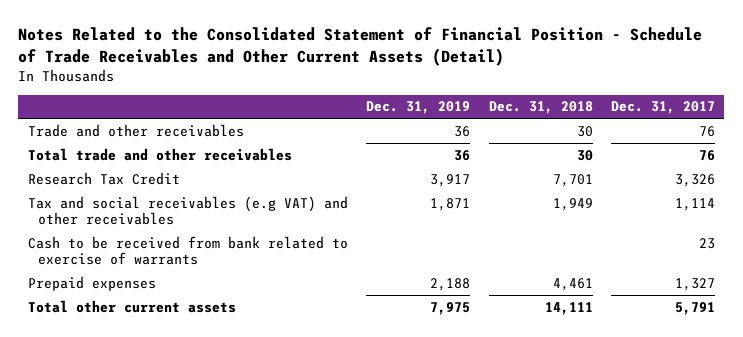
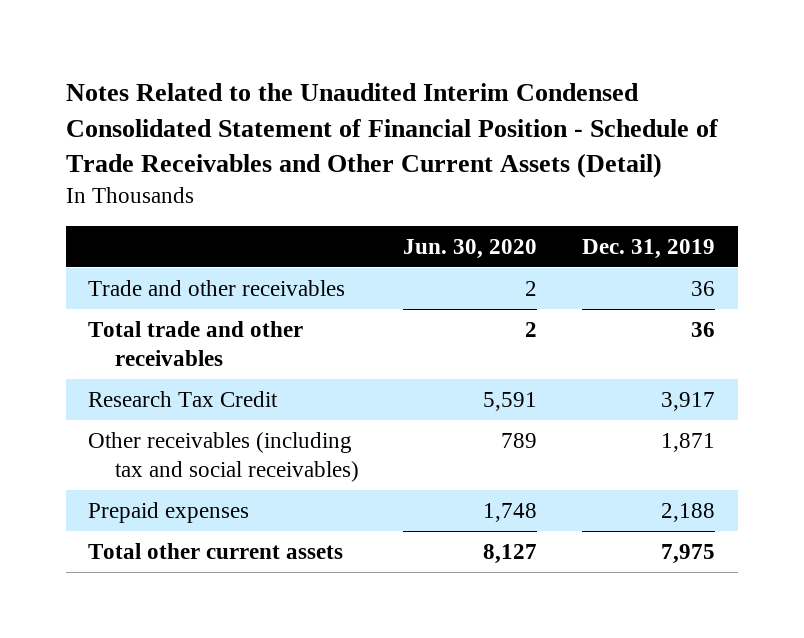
[18,27,703,66] Notes Related to the Consolidated Statement of Financial Position - Schedule of Trade Receivables and Other Current Assets (Detail) -> [66,83,719,179] Notes Related to the Unaudited Interim Condensed Consolidated Statement of Financial Position - Schedule of Trade Receivables and Other Current Assets (Detail)
[488,101,593,115] Dec. 31, 2018 -> none
[610,101,715,115] Dec. 31, 2017 -> none
none -> [403,238,538,259] Jun. 30, 2020
[27,235,348,266] Cash to be received from bank related to exercise of warrants -> none
[27,195,348,226] Tax and social receivables (e.g VAT) and other receivables -> [88,432,359,482] Other receivables (including tax and social receivables)

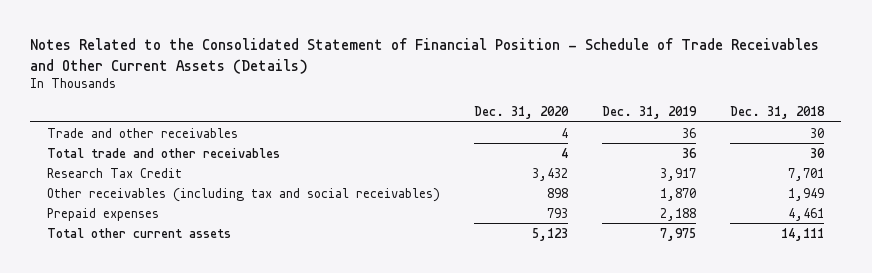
[66,83,719,179] Notes Related to the Unaudited Interim Condensed Consolidated Statement of Financial Position - Schedule of Trade Receivables and Other Current Assets (Detail) -> [30,38,820,74] Notes Related to the Consolidated Statement of Financial Position - Schedule of Trade Receivables and Other Current Assets (Details)
[403,238,538,259] Jun. 30, 2020 -> none
none -> [474,105,570,119] Dec. 31, 2020
none -> [730,105,826,119] Dec. 31, 2018
[661,433,716,453] 1,871 -> [660,187,697,201] 1,870

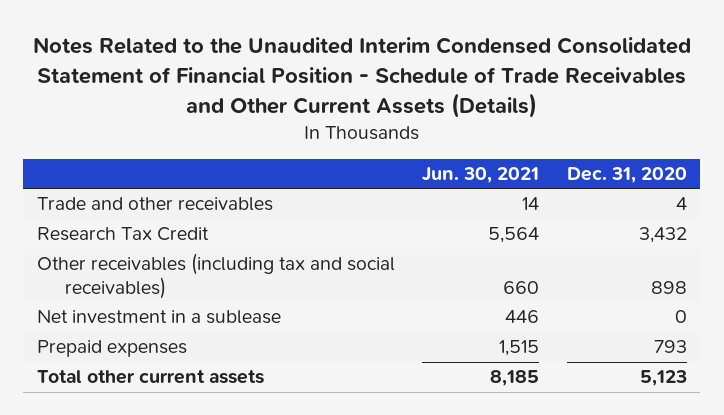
[30,38,820,74] Notes Related to the Consolidated Statement of Financial Position - Schedule of Trade Receivables and Other Current Assets (Details) -> [32,37,691,119] Notes Related to the Unaudited Interim Condensed Consolidated Statement of Financial Position - Schedule of Trade Receivables and Other Current Assets (Details)
[602,105,698,119] Dec. 31, 2019 -> none
[730,105,826,119] Dec. 31, 2018 -> none
none -> [422,167,540,184] Jun. 30, 2021
[47,147,281,158] Total trade and other receivables -> none
none -> [36,310,281,325] Net investment in a sublease

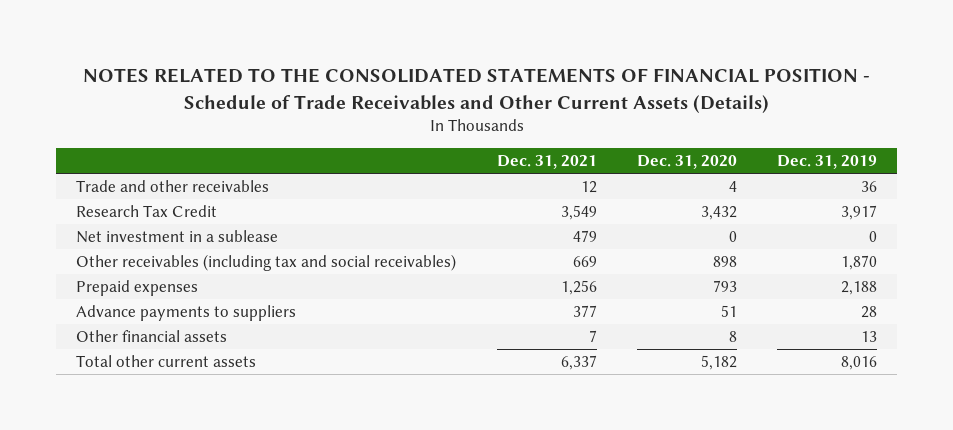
[32,37,691,119] Notes Related to the Unaudited Interim Condensed Consolidated Statement of Financial Position - Schedule of Trade Receivables and Other Current Assets (Details) -> [82,68,870,113] NOTES RELATED TO THE CONSOLIDATED STATEMENTS OF FINANCIAL POSITION - Schedule of Trade Receivables and Other Current Assets (Details)
[422,167,540,184] Jun. 30, 2021 -> none
none -> [496,155,597,170] Dec. 31, 2021
none -> [776,155,877,170] Dec. 31, 2019
[36,253,395,300] Other receivables (including tax and social receivables) -> [76,254,457,272] Other receivables (including tax and social receivables)
none -> [76,305,297,322] Advance payments to suppliers
none -> [76,330,228,343] Other financial assets
[639,370,687,387] 5,123 -> [700,355,737,371] 5,182

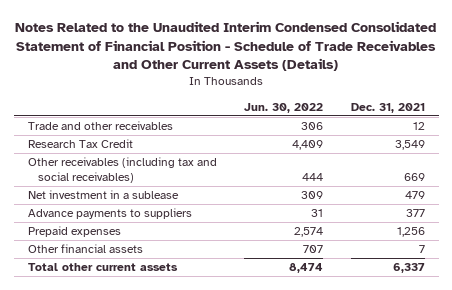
[82,68,870,113] NOTES RELATED TO THE CONSOLIDATED STATEMENTS OF FINANCIAL POSITION - Schedule of Trade Receivables and Other Current Assets (Details) -> [15,21,437,72] Notes Related to the Unaudited Interim Condensed Consolidated Statement of Financial Position - Schedule of Trade Receivables and Other Current Assets (Details)
[636,155,737,170] Dec. 31, 2020 -> none
[776,155,877,170] Dec. 31, 2019 -> none
none -> [244,102,324,113] Jun. 30, 2022
[76,230,279,244] Net investment in a sublease -> [27,190,179,200] Net investment in a sublease
[76,280,199,297] Prepaid expenses -> [27,226,121,238] Prepaid expenses

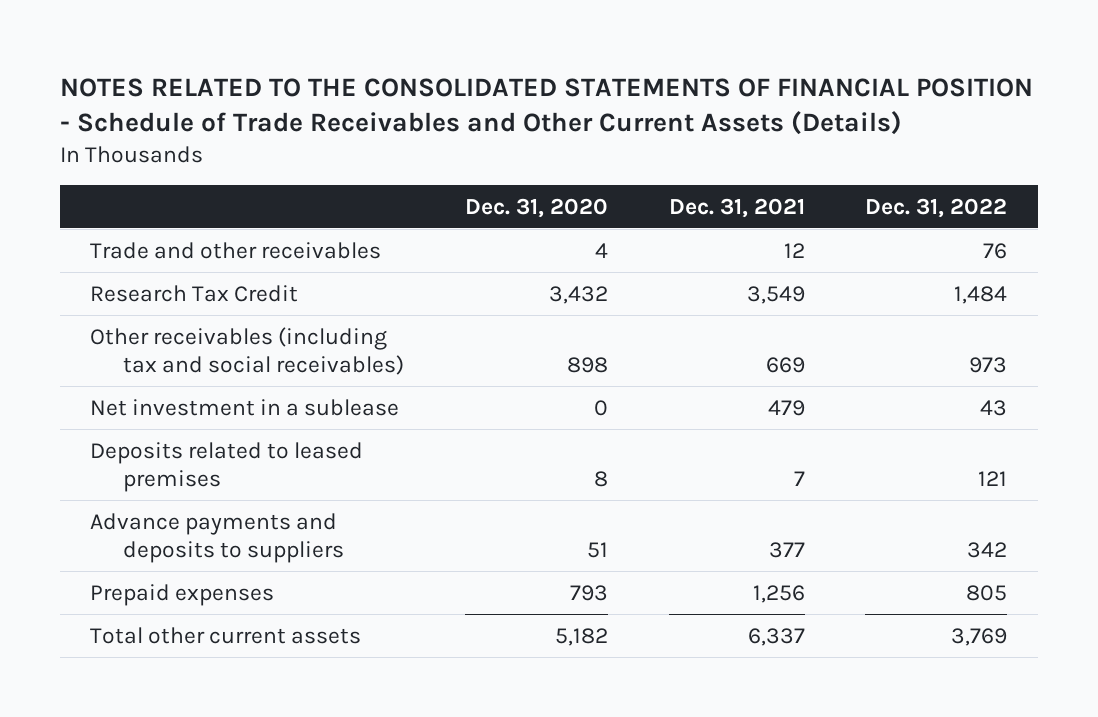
[15,21,437,72] Notes Related to the Unaudited Interim Condensed Consolidated Statement of Financial Position - Schedule of Trade Receivables and Other Current Assets (Details) -> [60,77,1034,136] NOTES RELATED TO THE CONSOLIDATED STATEMENTS OF FINANCIAL POSITION - Schedule of Trade Receivables and Other Current Assets (Details)
[244,102,324,113] Jun. 30, 2022 -> none
none -> [464,197,608,218] Dec. 31, 2020
none -> [865,197,1008,218] Dec. 31, 2022
none -> [90,441,364,492] Deposits related to leased premises
[27,208,192,220] Advance payments to suppliers -> [90,512,345,563] Advance payments and deposits to suppliers
[27,244,143,254] Other financial assets -> none

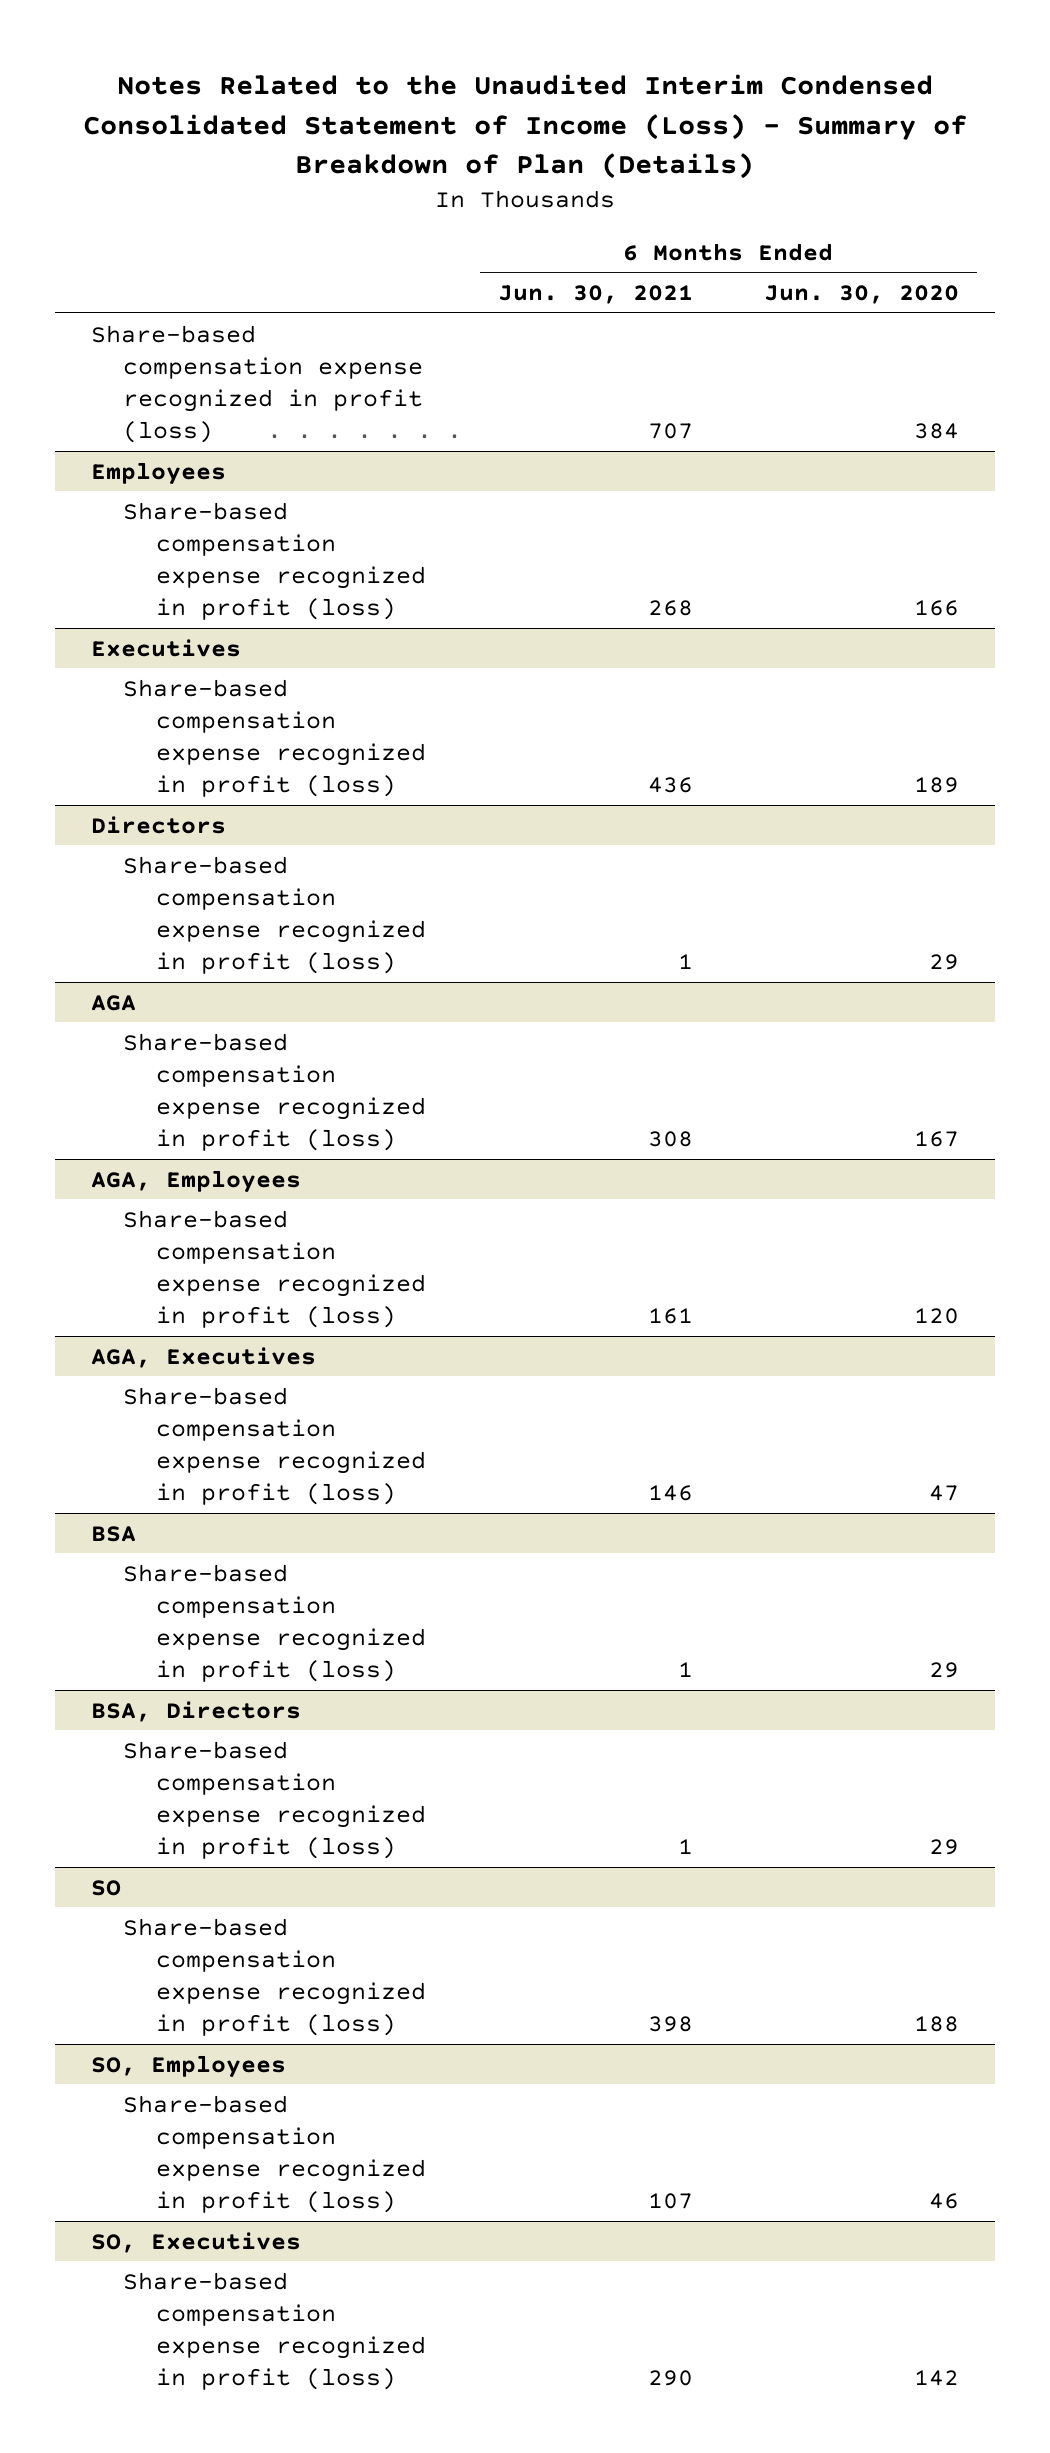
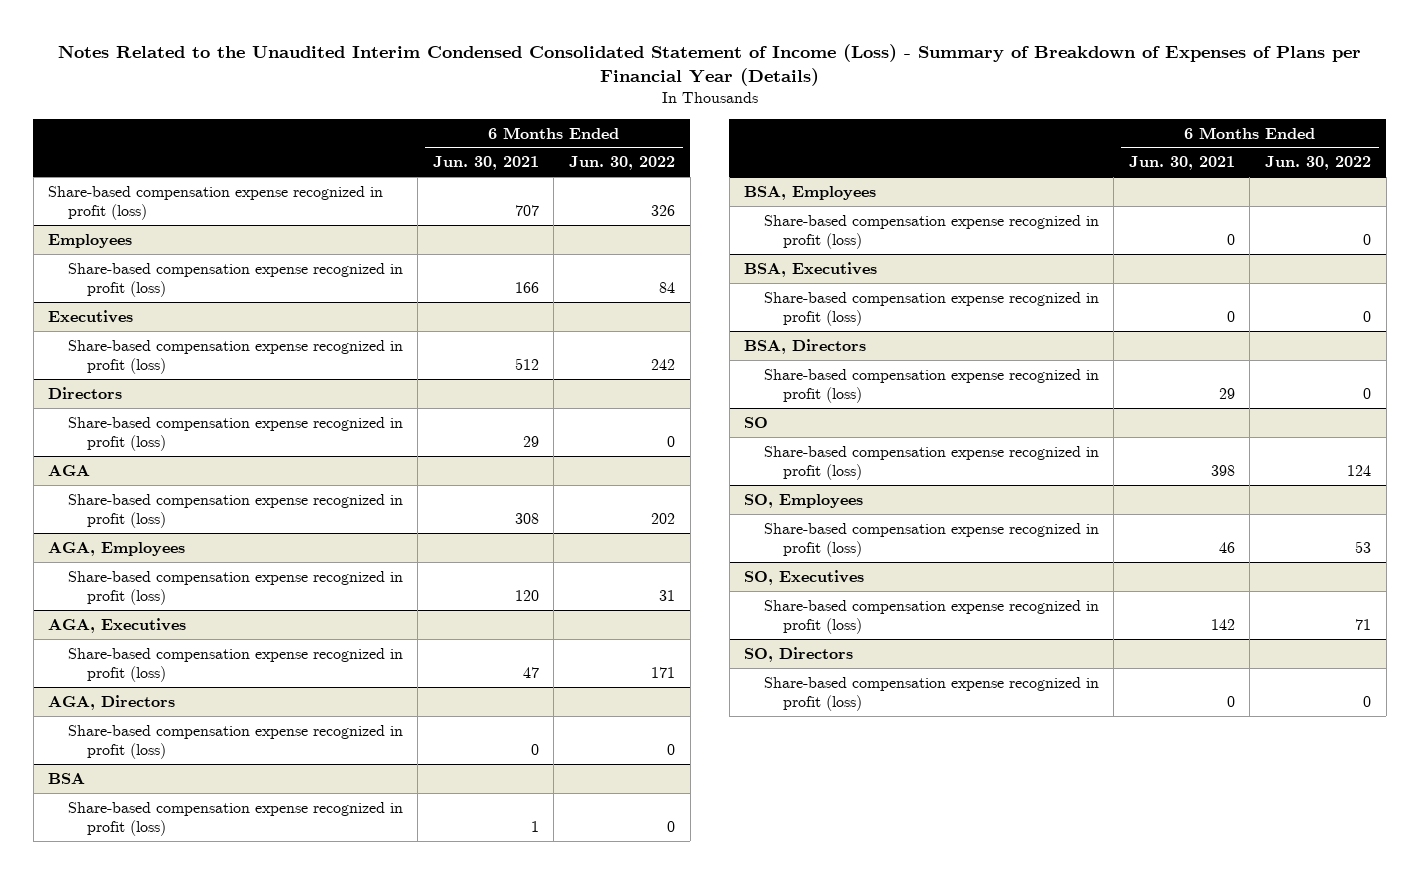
[83,74,968,179] Notes Related to the Unaudited Interim Condensed Consolidated Statement of Income (Loss) - Summary of Breakdown of Plan (Details) -> [57,43,1361,87] Notes Related to the Unaudited Interim Condensed Consolidated Statement of Income (Loss) - Summary of Breakdown of Expenses of Plans per Financial Year (Details)
[764,285,960,305] Jun. 30, 2020 -> none
none -> [569,156,676,171] Jun. 30, 2022
[647,600,693,617] 268 -> [514,282,539,294] 166
[647,777,693,794] 436 -> [514,358,539,371] 512
[677,954,693,970] 1 -> [522,436,539,448] 29
[647,1308,693,1325] 161 -> [514,590,539,602] 120
[647,1485,693,1502] 146 -> [522,667,539,679] 47
none -> [48,694,176,710] AGA, Directors
none -> [67,724,403,760] Share-based compensation expense recognized in profit (loss)
none -> [744,185,877,200] BSA, Employees
none -> [763,214,1099,250] Share-based compensation expense recognized in profit (loss)
none -> [744,261,878,277] BSA, Executives
none -> [763,291,1099,327] Share-based compensation expense recognized in profit (loss)
[677,1839,693,1855] 1 -> [1218,388,1235,400] 29
[647,2193,693,2210] 107 -> [1218,542,1235,554] 46
[647,2370,693,2387] 290 -> [1210,619,1235,631] 142
none -> [744,646,854,662] SO, Directors
none -> [763,676,1099,712] Share-based compensation expense recognized in profit (loss)

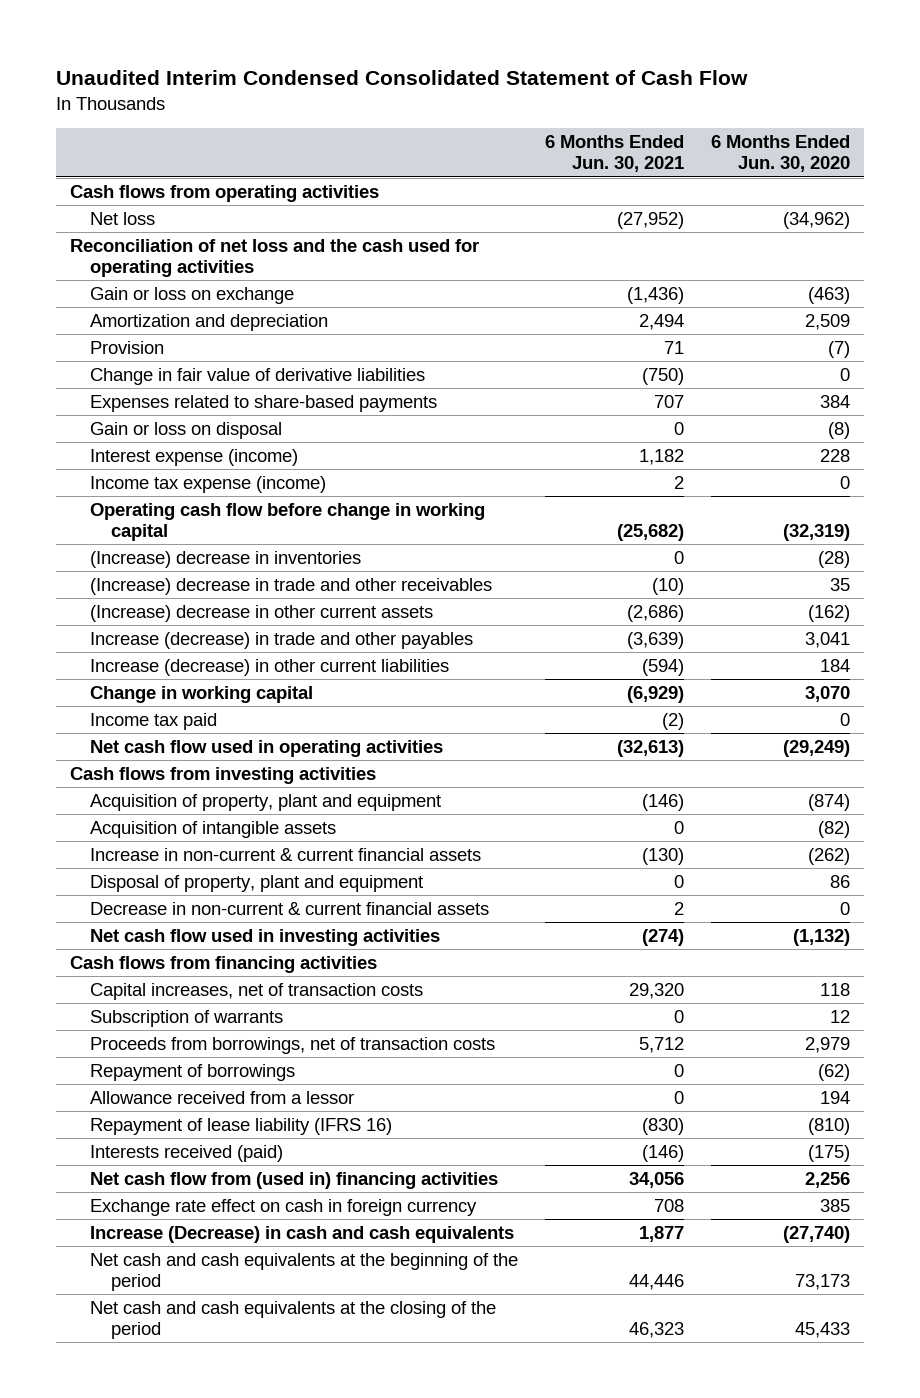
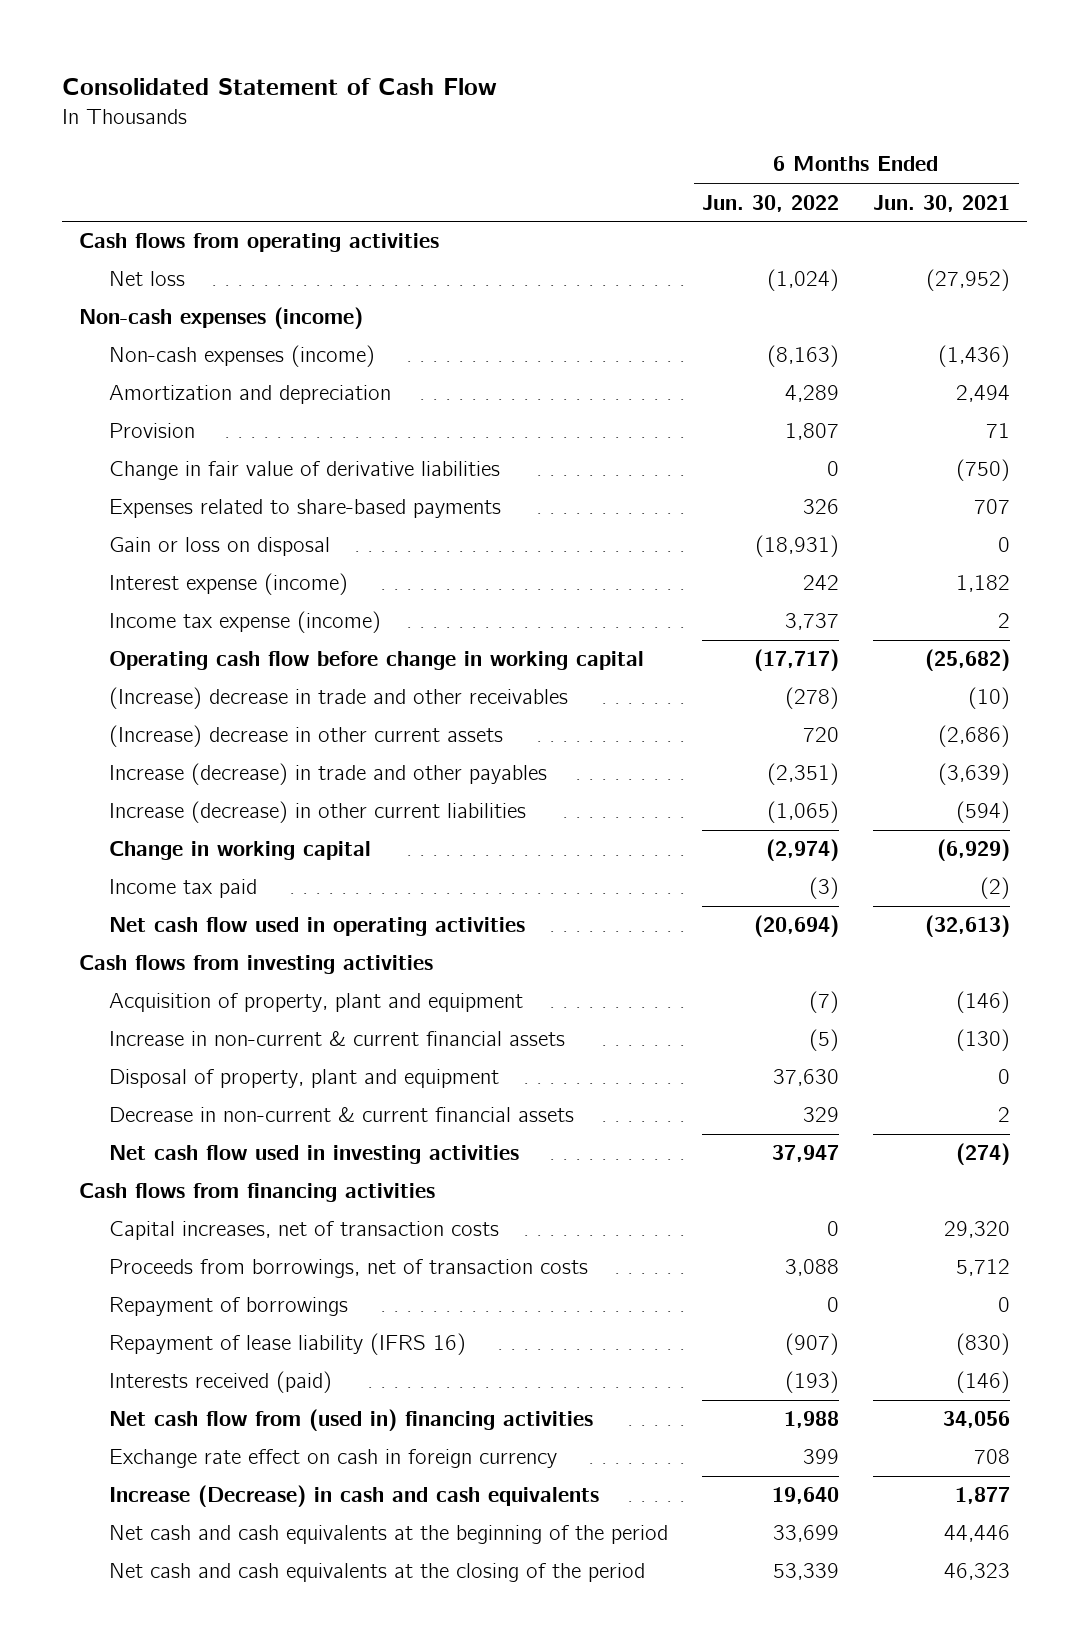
[56,69,749,85] Unaudited Interim Condensed Consolidated Statement of Cash Flow -> [61,77,497,95] Consolidated Statement of Cash Flow
[711,135,851,173] 6 Months Ended Jun. 30, 2020 -> none
none -> [702,194,840,212] Jun. 30, 2022
[69,238,479,278] Reconciliation of net loss and the cash used for operating activities -> [78,307,363,330] Non-cash expenses (income)
[90,286,295,304] Gain or loss on exchange -> [109,345,376,368] Non-cash expenses (income)
[90,550,362,568] (Increase) decrease in inventories -> none
[90,820,337,838] Acquisition of intangible assets -> none
[90,1009,284,1027] Subscription of warrants -> none
[90,1090,355,1104] Allowance received from a lessor -> none

